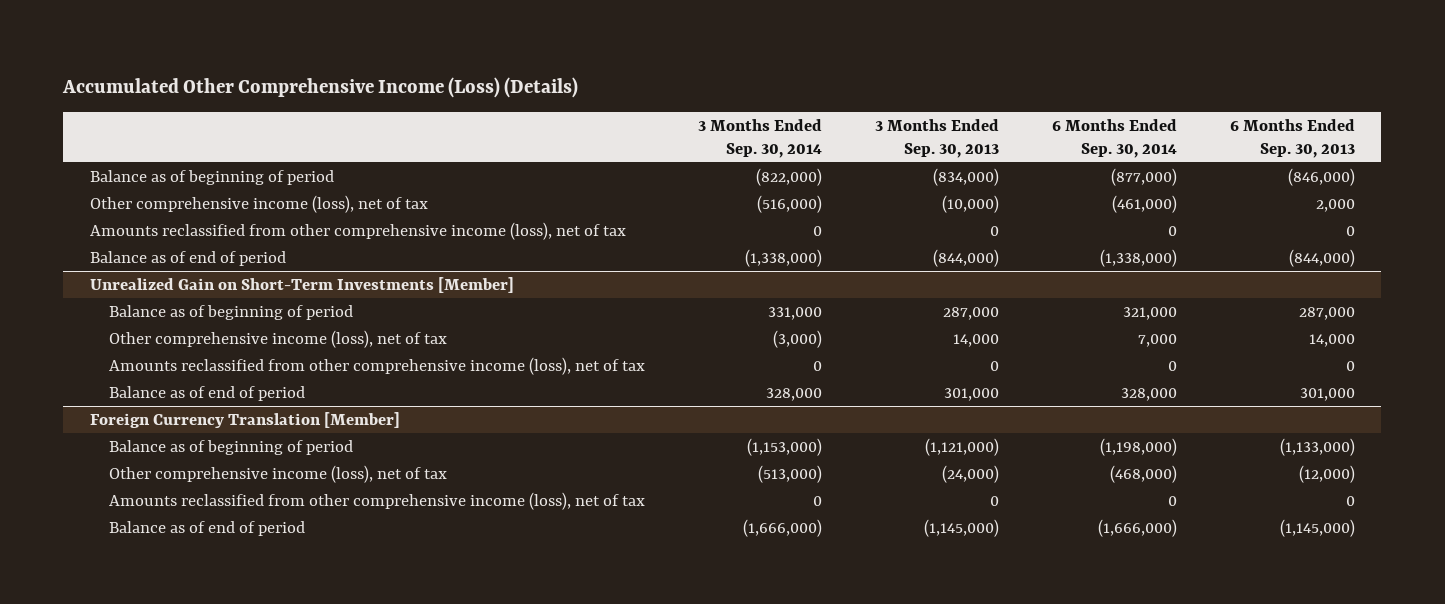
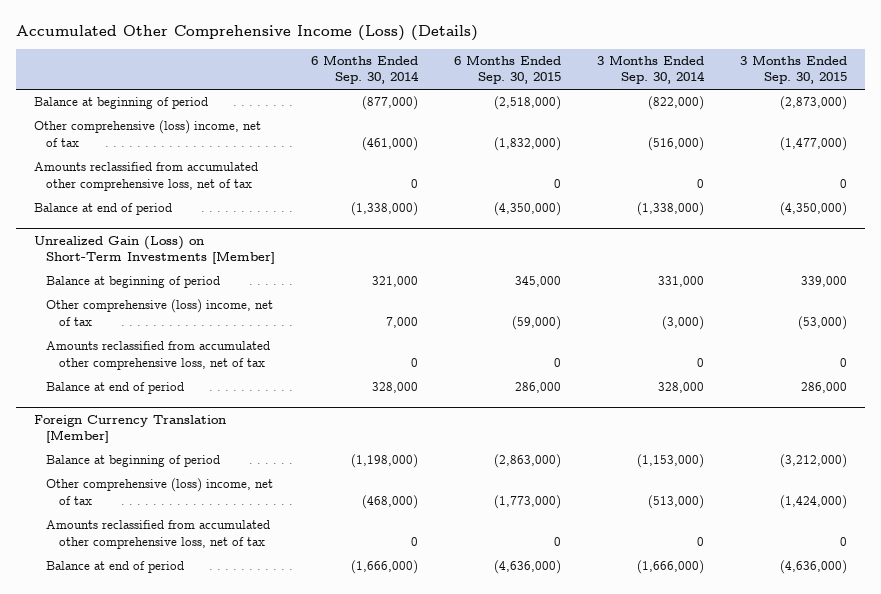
[874,119,999,158] 3 Months Ended Sep. 30, 2013 -> none
[1229,119,1355,158] 6 Months Ended Sep. 30, 2013 -> none
none -> [454,55,562,85] 6 Months Ended Sep. 30, 2015
none -> [740,55,848,85] 3 Months Ended Sep. 30, 2015
[89,170,334,186] Balance as of beginning of period -> [34,97,209,110] Balance at beginning of period
[89,195,428,214] Other comprehensive income (loss), net of tax -> [34,120,262,147] Other comprehensive (loss) income, net of tax
[89,222,626,241] Amounts reclassified from other comprehensive income (loss), net of tax -> [34,162,259,191] Amounts reclassified from accumulated other comprehensive loss, net of tax
[89,251,286,267] Balance as of end of period -> [34,203,173,216] Balance at end of period
[89,277,514,294] Unrealized Gain on Short-Term Investments [Member] -> [34,235,276,264] Unrealized Gain (Loss) on Short-Term Investments [Member]
[108,305,353,321] Balance as of beginning of period -> [46,276,221,289] Balance at beginning of period
[108,330,447,349] Other comprehensive income (loss), net of tax -> [46,299,274,326] Other comprehensive (loss) income, net of tax
[108,357,645,376] Amounts reclassified from other comprehensive income (loss), net of tax -> [46,341,271,370] Amounts reclassified from accumulated other comprehensive loss, net of tax
[108,386,305,402] Balance as of end of period -> [46,382,185,395] Balance at end of period
[108,440,353,456] Balance as of beginning of period -> [46,455,221,468] Balance at beginning of period
[108,465,447,484] Other comprehensive income (loss), net of tax -> [46,478,274,505] Other comprehensive (loss) income, net of tax
[108,492,645,511] Amounts reclassified from other comprehensive income (loss), net of tax -> [46,520,271,549] Amounts reclassified from accumulated other comprehensive loss, net of tax
[108,521,305,537] Balance as of end of period -> [46,561,185,574] Balance at end of period

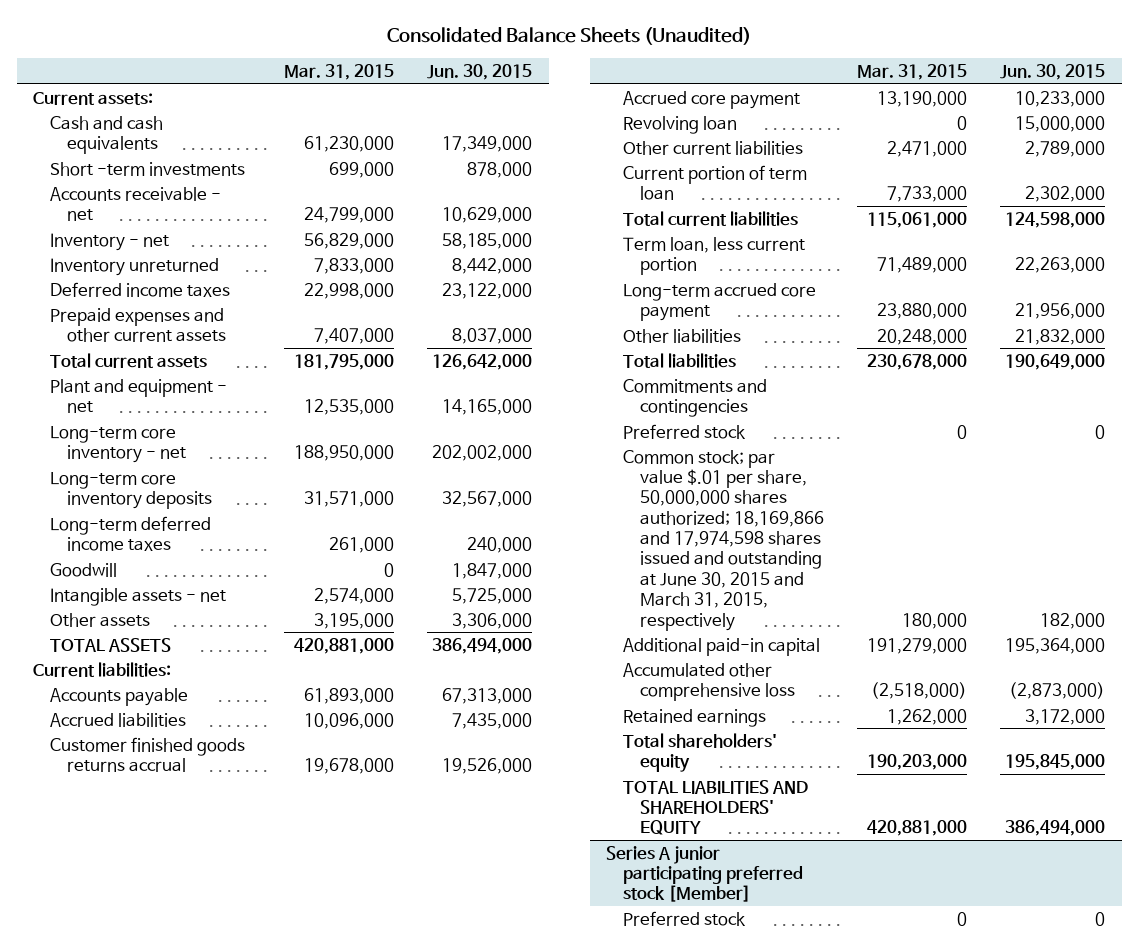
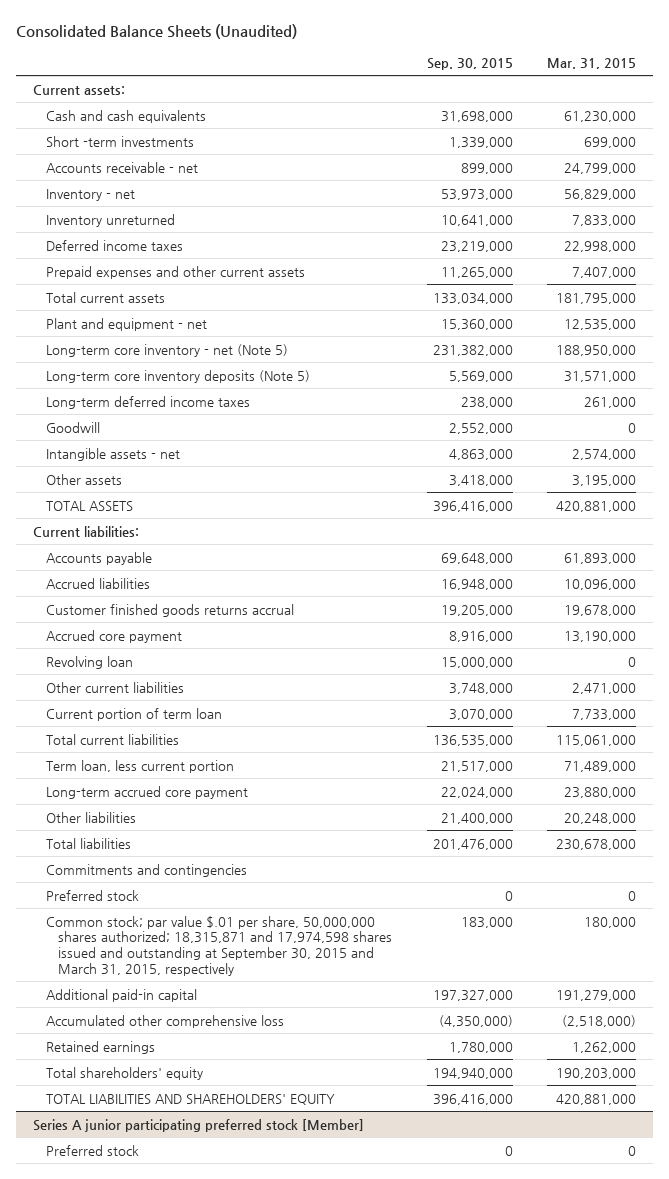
[427,63,533,80] Jun. 30, 2015 -> none
none -> [426,57,513,70] Sep. 30, 2015
[50,425,187,463] Long-term core inventory - net -> [45,343,288,357] Long-term core inventory - net (Note 5)
[50,471,213,509] Long-term core inventory deposits -> [45,369,310,383] Long-term core inventory deposits (Note 5)
[623,449,824,631] Common stock; par value $.01 per share, 50,000,000 shares authorized; 18,169,866 and 17,974,598 shares issued and outstanding at June 30, 2015 and March 31, 2015, respectively -> [45,915,393,976] Common stock; par value $.01 per share, 50,000,000 shares authorized; 18,315,871 and 17,974,598 shares issued and outstanding at September 30, 2015 and March 31, 2015, respectively

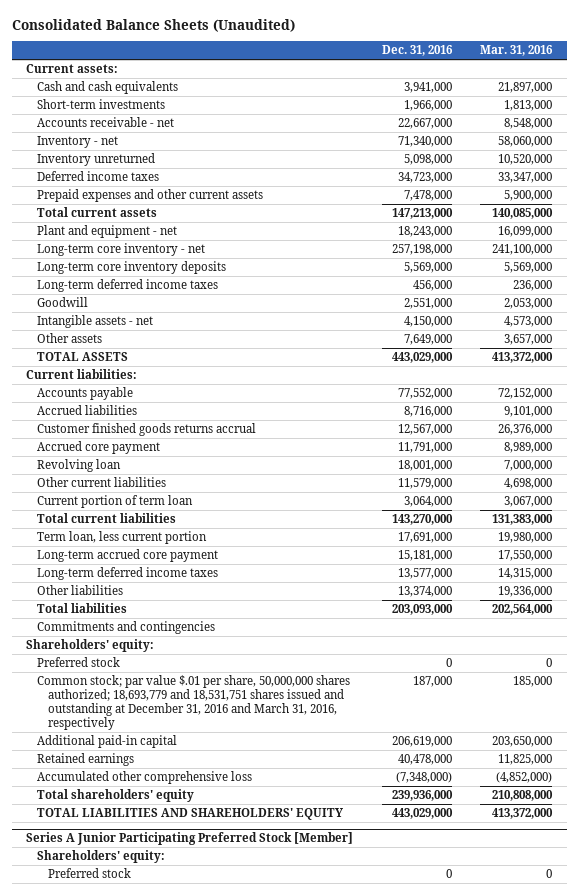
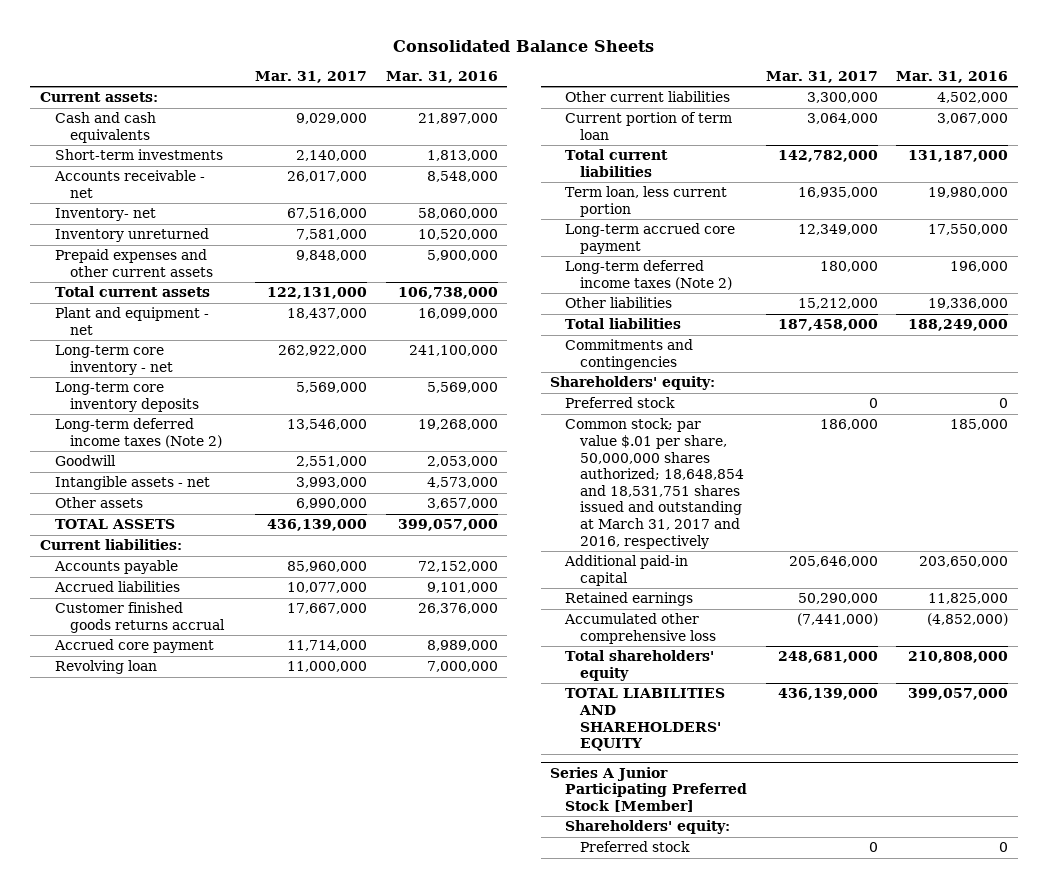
[11,18,295,32] Consolidated Balance Sheets (Unaudited) -> [393,39,655,52] Consolidated Balance Sheets
[381,45,453,57] Dec. 31, 2016 -> none
none -> [255,70,368,83] Mar. 31, 2017
[37,136,119,149] Inventory - net -> [54,208,156,222] Inventory- net
[37,171,160,182] Deferred income taxes -> none
[492,208,554,220] 140,085,000 -> [397,287,498,300] 106,738,000
[37,279,219,293] Long-term deferred income taxes -> [54,418,222,448] Long-term deferred income taxes (Note 2)
[513,280,553,292] 236,000 -> [417,419,498,431] 19,268,000
[492,352,554,364] 413,372,000 -> [397,519,498,532] 399,057,000
[504,478,553,490] 4,698,000 -> [937,92,1009,104] 4,502,000
[492,514,554,526] 131,383,000 -> [908,150,1009,163] 131,187,000
[37,567,219,581] Long-term deferred income taxes -> [565,260,733,290] Long-term deferred income taxes (Note 2)
[498,568,553,580] 14,315,000 -> [950,261,1009,273] 196,000
[492,604,554,616] 202,564,000 -> [908,319,1009,332] 188,249,000
[37,675,351,731] Common stock; par value $.01 per share, 50,000,000 shares authorized; 18,693,779 and 18,531,751 shares issued and outstanding at December 31, 2016 and March 31, 2016, respectively -> [565,418,745,549] Common stock; par value $.01 per share, 50,000,000 shares authorized; 18,648,854 and 18,531,751 shares issued and outstanding at March 31, 2017 and 2016, respectively
[492,808,554,820] 413,372,000 -> [908,688,1009,701] 399,057,000

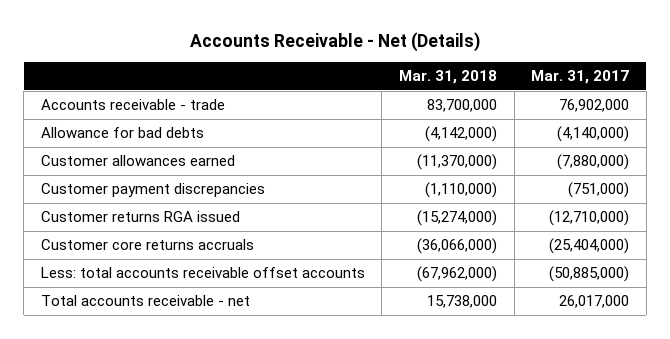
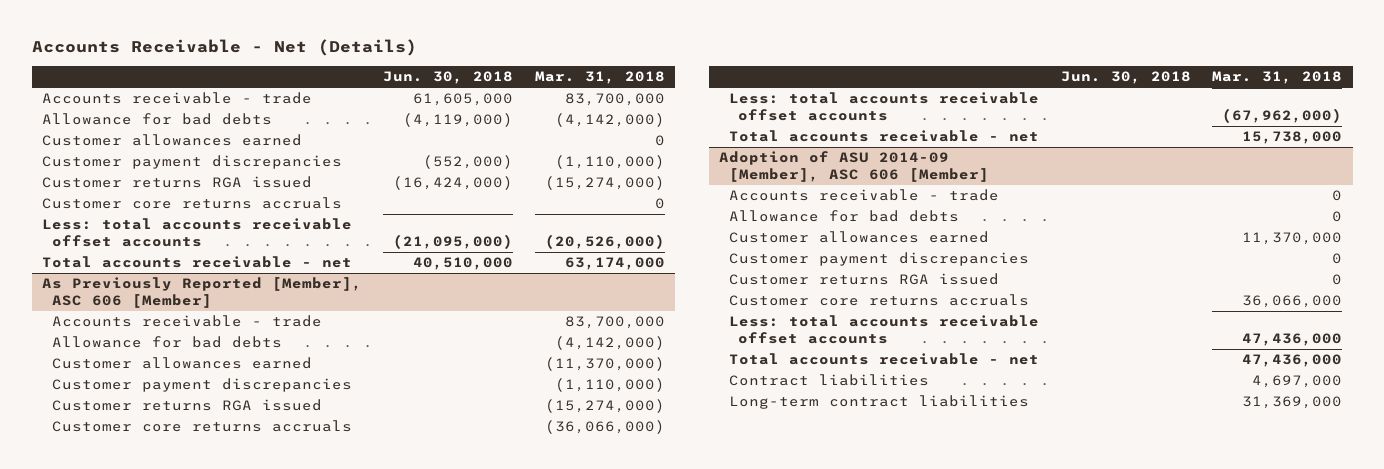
[531,70,630,85] Mar. 31, 2017 -> none
none -> [383,71,514,85] Jun. 30, 2018
none -> [42,134,303,147] Customer allowances earned
none -> [42,155,343,170] Customer payment discrepancies
none -> [42,176,313,189] Customer returns RGA issued
none -> [42,197,343,210] Customer core returns accruals
none -> [42,218,353,247] Less: total accounts receivable offset accounts
none -> [42,256,353,269] Total accounts receivable - net
none -> [42,277,363,308] As Previously Reported [Member], ASC 606 [Member]
none -> [51,315,322,328] Accounts receivable - trade
none -> [51,336,282,349] Allowance for bad debts
none -> [719,151,989,182] Adoption of ASU 2014-09 [Member], ASC 606 [Member]
none -> [728,189,999,202] Accounts receivable - trade
none -> [728,210,959,223] Allowance for bad debts
none -> [728,231,989,244] Customer allowances earned
none -> [728,252,1029,267] Customer payment discrepancies
none -> [728,273,999,286] Customer returns RGA issued
none -> [728,294,1029,307] Customer core returns accruals
none -> [728,315,1039,344] Less: total accounts receivable offset accounts
none -> [728,353,1039,366] Total accounts receivable - net
none -> [728,374,929,387] Contract liabilities
none -> [728,395,1029,410] Long-term contract liabilities

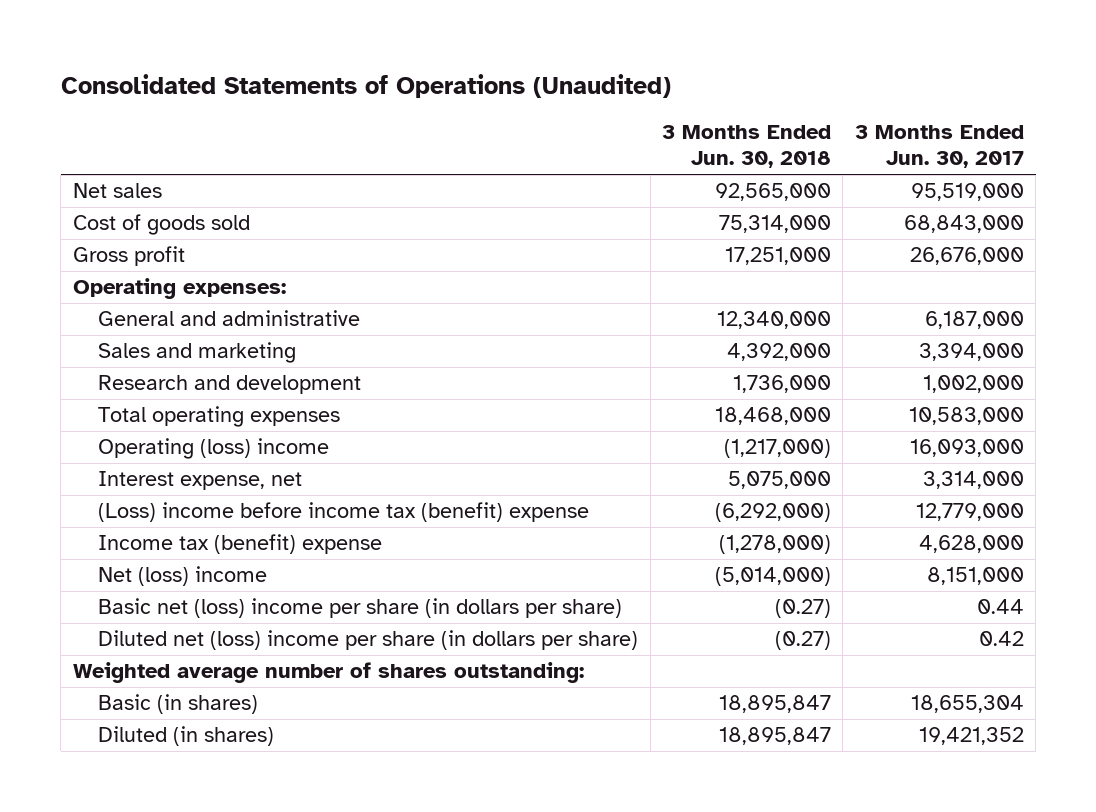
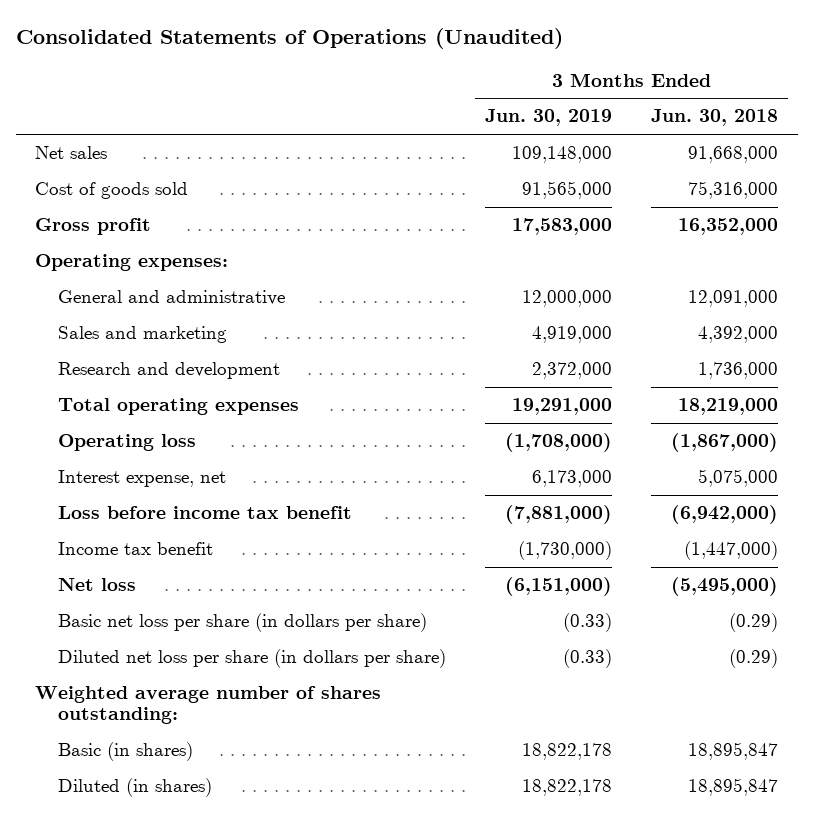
[854,124,1024,169] 3 Months Ended Jun. 30, 2017 -> none
none -> [485,109,613,127] Jun. 30, 2019
[715,183,832,202] 92,565,000 -> [688,146,779,164] 91,668,000
[719,215,832,234] 75,314,000 -> [688,181,779,200] 75,316,000
[725,247,832,266] 17,251,000 -> [678,218,779,236] 16,352,000
[717,311,832,330] 12,340,000 -> [688,290,779,308] 12,091,000
[715,407,832,426] 18,468,000 -> [678,398,779,416] 18,219,000
[98,438,330,460] Operating (loss) income -> [58,434,197,452] Operating loss
[724,439,832,459] (1,217,000) -> [671,433,779,453] (1,867,000)
[98,502,590,523] (Loss) income before income tax (benefit) expense -> [58,506,353,520] Loss before income tax benefit
[715,503,832,523] (6,292,000) -> [671,505,779,525] (6,942,000)
[98,534,383,555] Income tax (benefit) expense -> [58,542,214,556] Income tax benefit
[719,535,832,555] (1,278,000) -> [684,541,779,561] (1,447,000)
[98,566,268,587] Net (loss) income -> [58,578,137,592] Net loss
[715,567,832,587] (5,014,000) -> [671,577,779,597] (5,495,000)
[98,598,623,619] Basic net (loss) income per share (in dollars per share) -> [58,613,428,633] Basic net loss per share (in dollars per share)
[775,599,832,619] (0.27) -> [729,613,779,633] (0.29)
[98,630,639,651] Diluted net (loss) income per share (in dollars per share) -> [58,649,447,669] Diluted net loss per share (in dollars per share)
[775,631,832,651] (0.27) -> [729,649,779,669] (0.29)

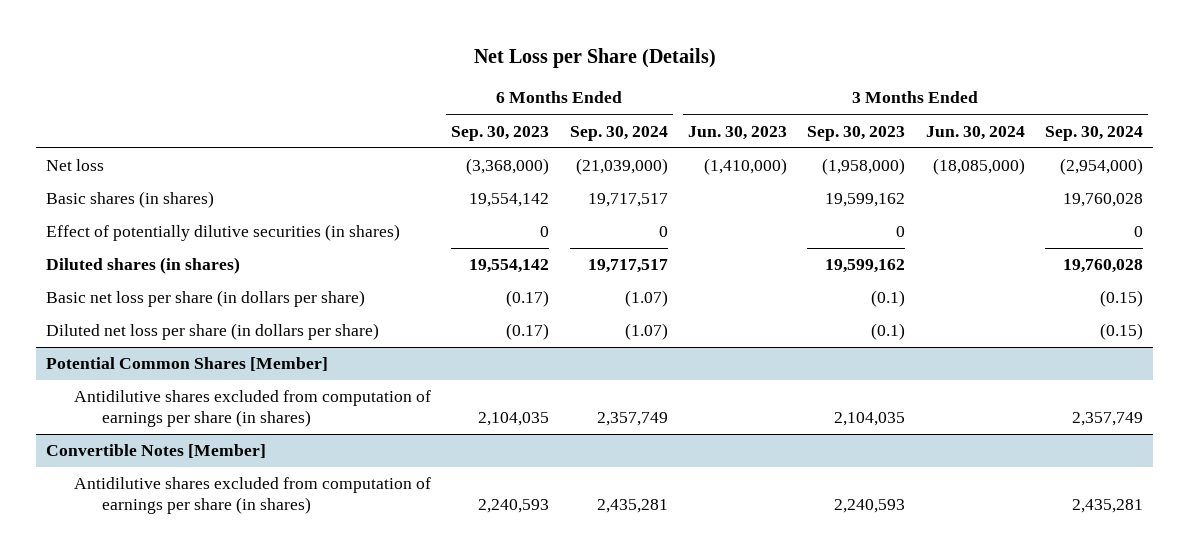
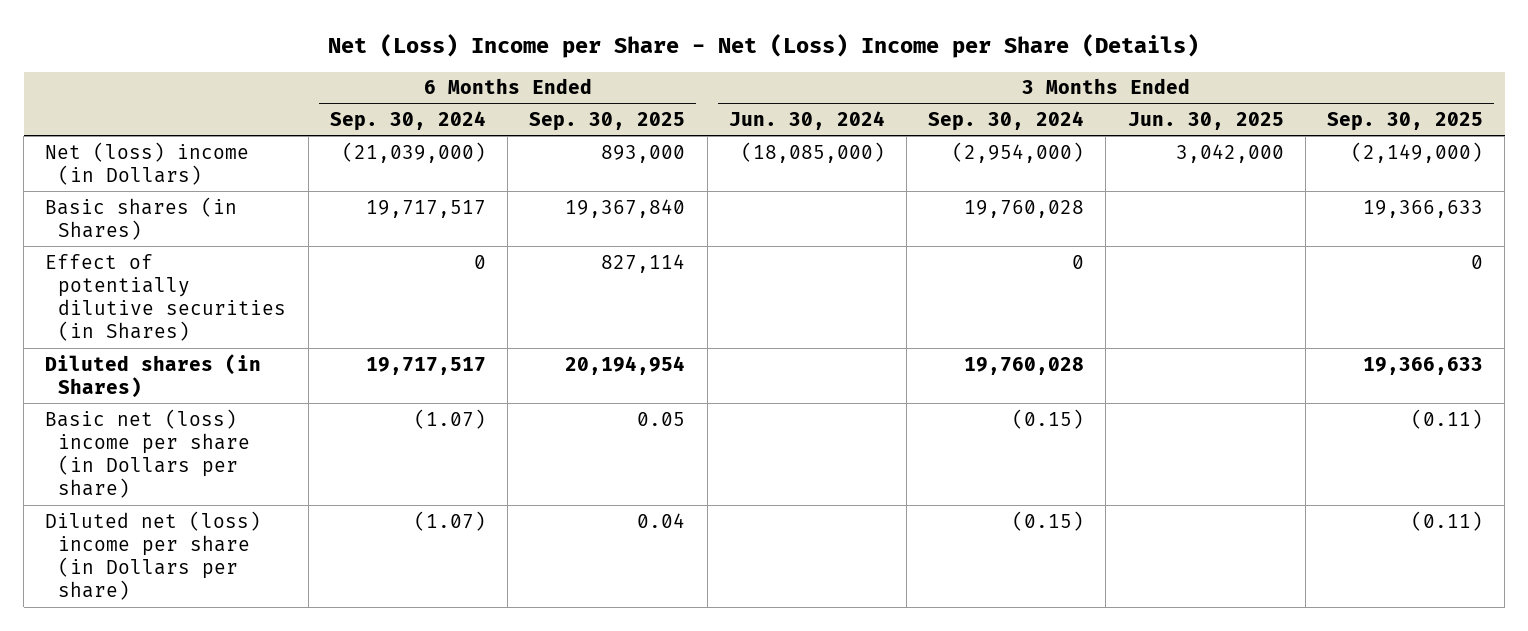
[473,48,716,69] Net Loss per Share (Details) -> [328,33,1200,58] Net (Loss) Income per Share - Net (Loss) Income per Share (Details)
[451,125,550,141] Sep. 30, 2023 -> none
[687,125,787,140] Jun. 30, 2023 -> none
[807,125,906,141] Sep. 30, 2023 -> none
none -> [529,112,686,132] Sep. 30, 2025
none -> [1127,112,1284,131] Jun. 30, 2025
none -> [1326,112,1483,132] Sep. 30, 2025
[46,357,329,372] Potential Common Shares [Member] -> none
[73,390,431,428] Antidilutive shares excluded from computation of earnings per share (in shares) -> none
[46,444,267,459] Convertible Notes [Member] -> none
[73,477,431,515] Antidilutive shares excluded from computation of earnings per share (in shares) -> none
[46,159,105,172] Net loss -> [45,141,250,185] Net (loss) income (in Dollars)
[46,191,215,209] Basic shares (in shares) -> [45,196,238,240] Basic shares (in Shares)
[46,224,401,242] Effect of potentially dilutive securities (in shares) -> [45,253,287,342] Effect of potentially dilutive securities (in Shares)
[46,257,241,275] Diluted shares (in shares) -> [45,353,262,398] Diluted shares (in Shares)
[46,290,366,308] Basic net loss per share (in dollars per share) -> [45,408,251,499] Basic net (loss) income per share (in Dollars per share)
[46,323,380,341] Diluted net loss per share (in dollars per share) -> [45,510,262,601] Diluted net (loss) income per share (in Dollars per share)

